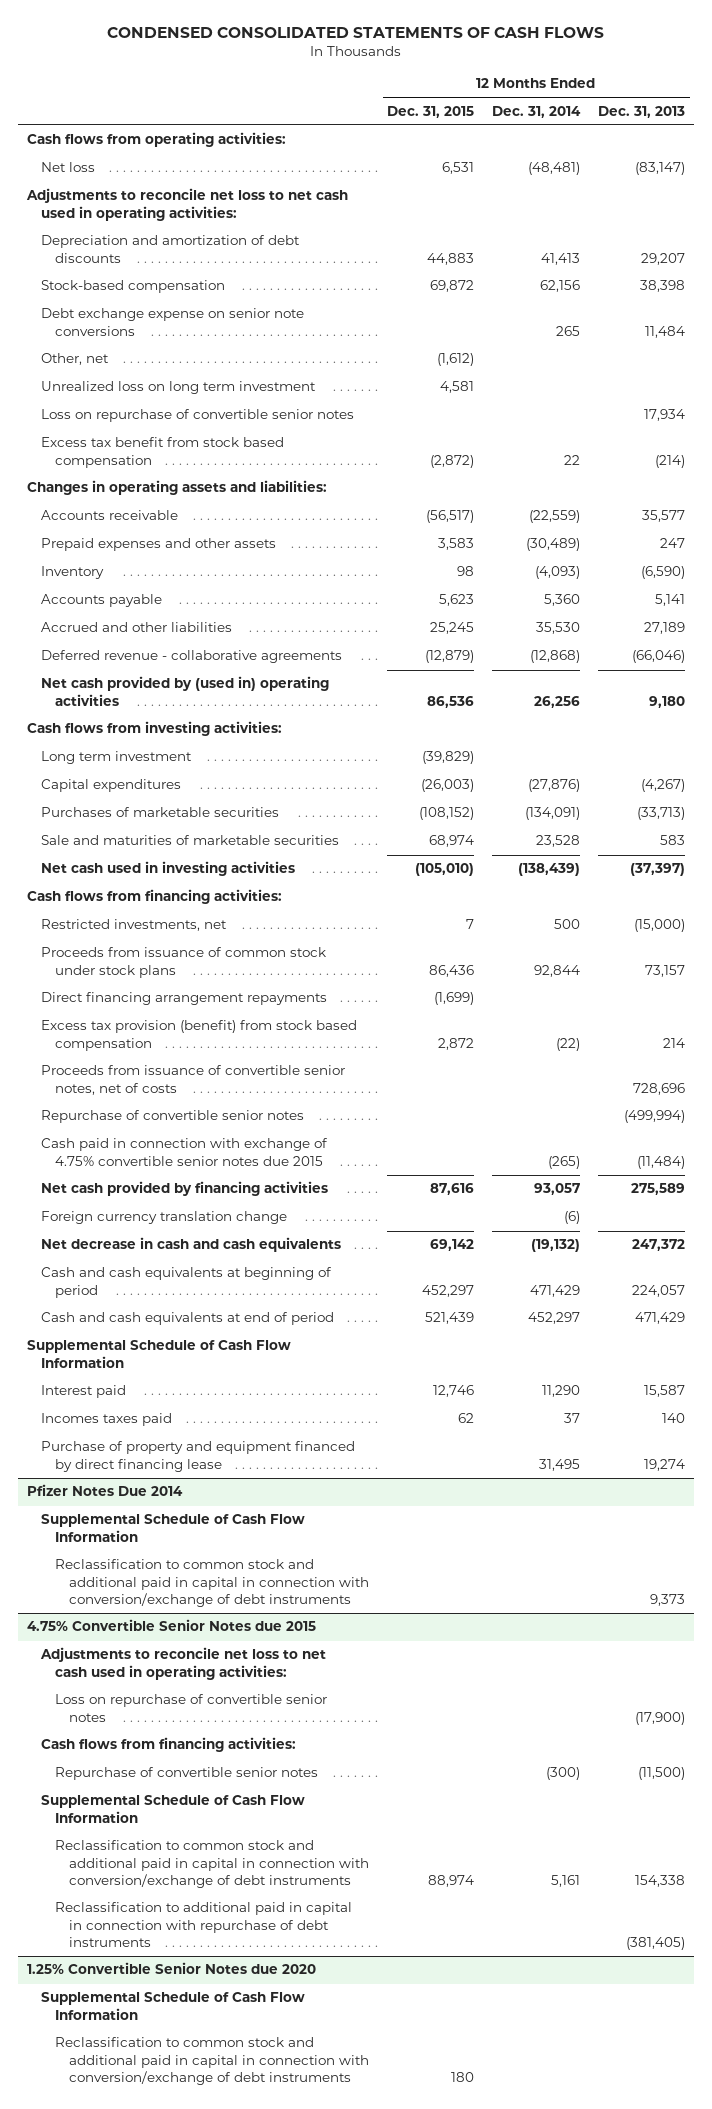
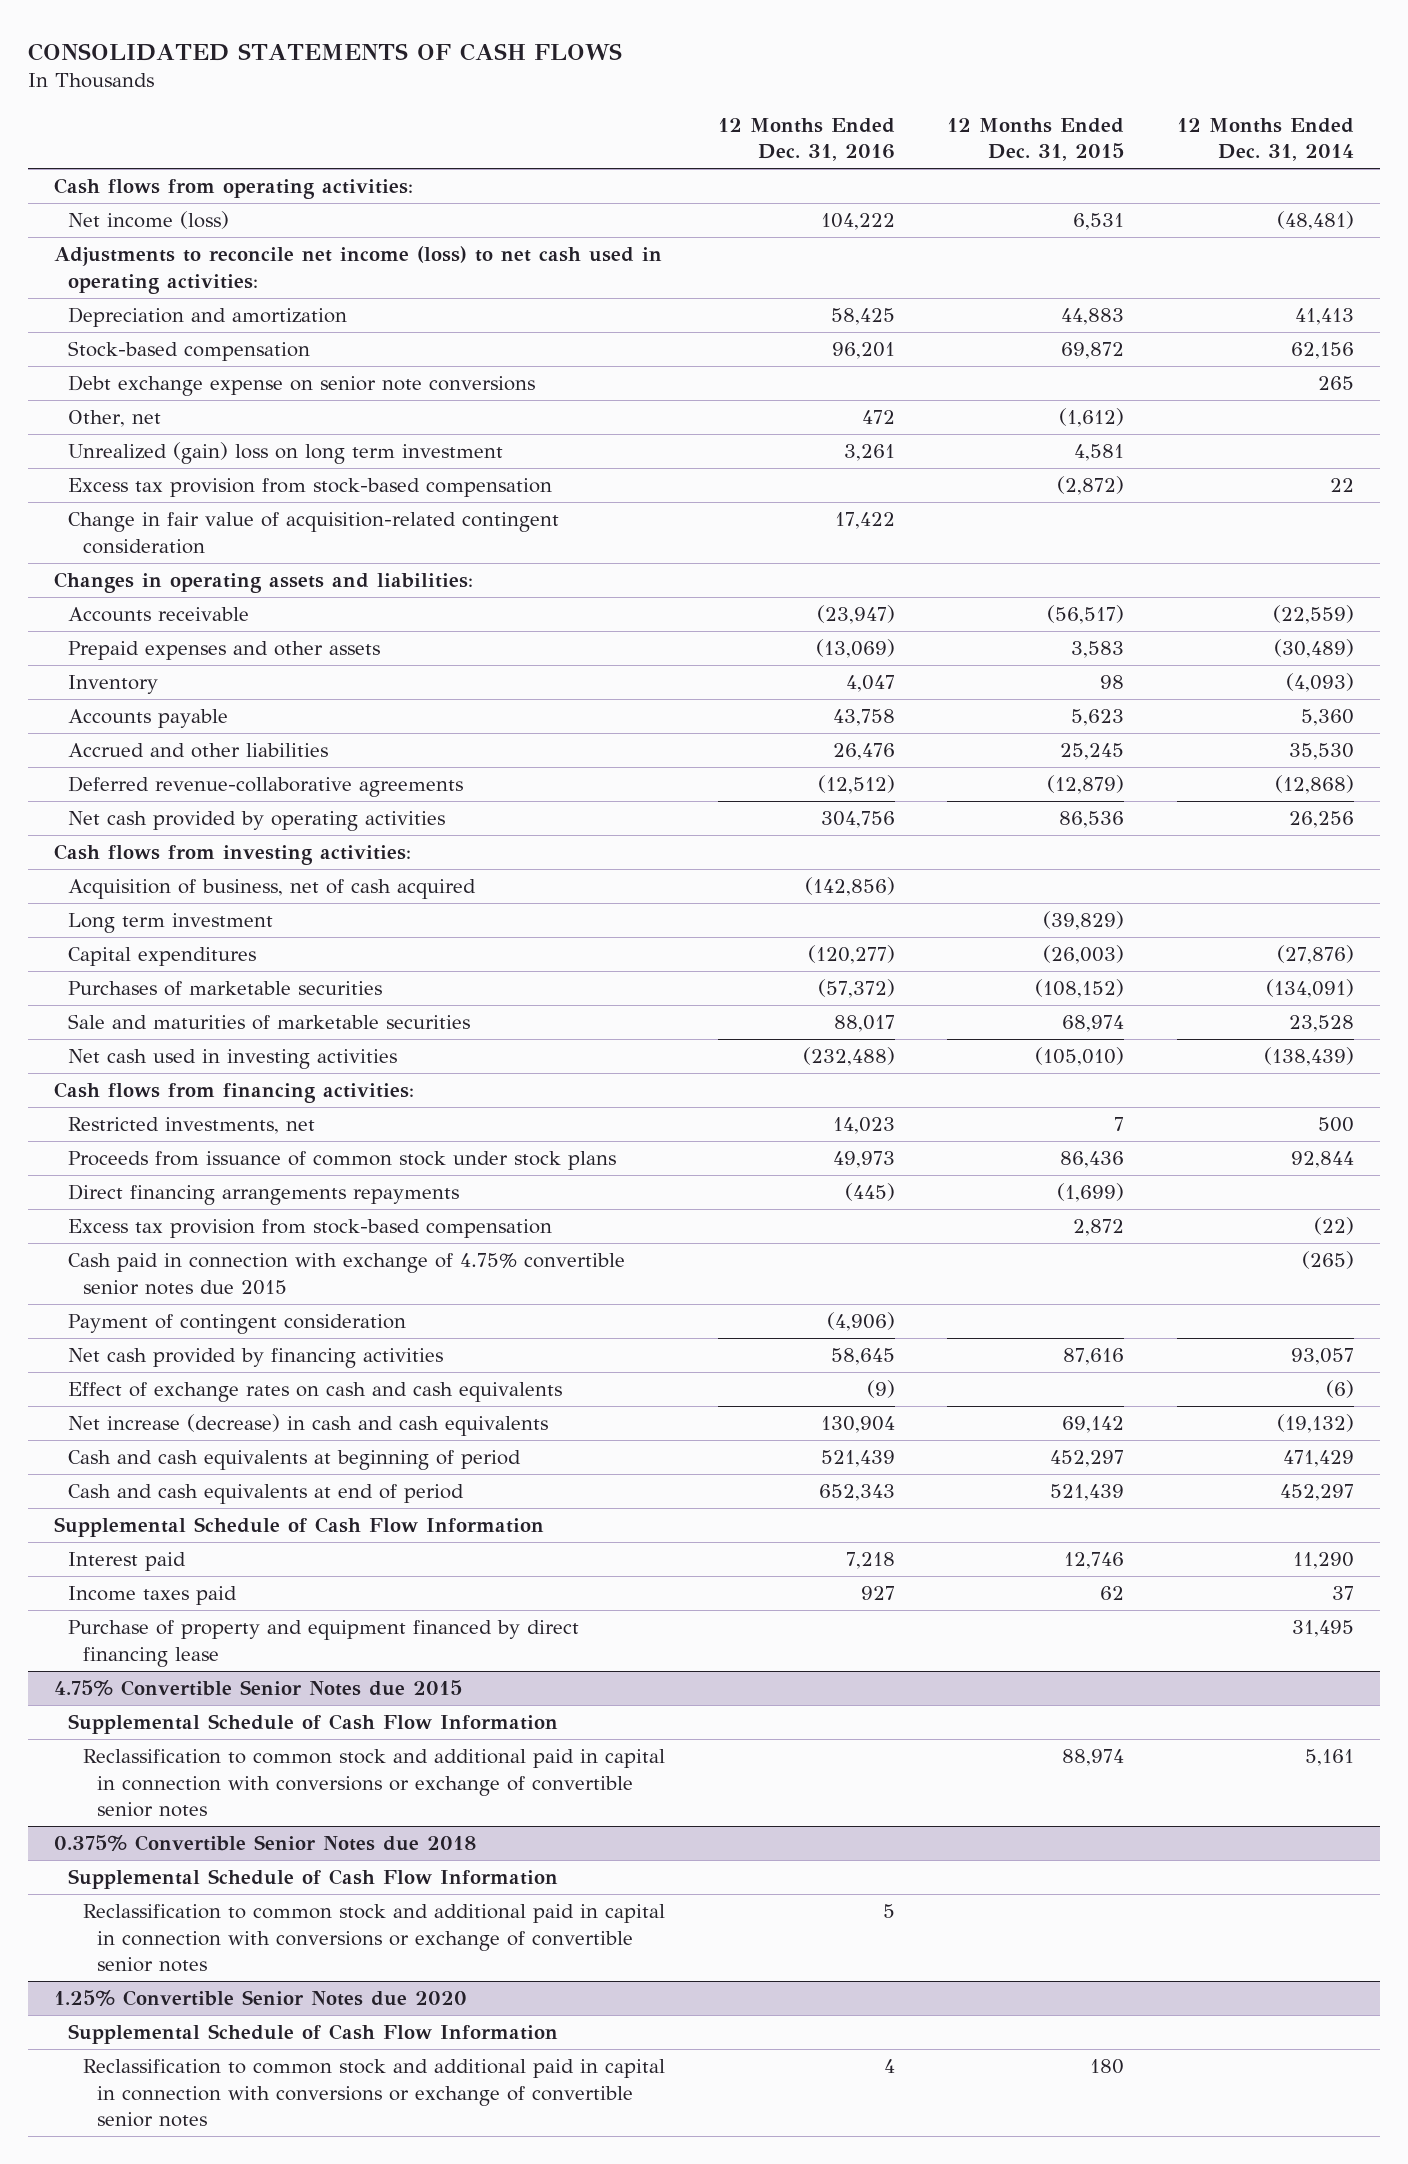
[106,27,604,39] CONDENSED CONSOLIDATED STATEMENTS OF CASH FLOWS -> [27,42,622,61] CONSOLIDATED STATEMENTS OF CASH FLOWS
[598,105,686,118] Dec. 31, 2013 -> none
none -> [717,117,895,162] 12 Months Ended Dec. 31, 2016
[40,162,95,173] Net loss -> [68,211,230,230] Net income (loss)
[25,188,348,221] Adjustments to reconcile net loss to net cash used in operating activities: -> [54,246,663,294] Adjustments to reconcile net income (loss) to net cash used in operating activities:
[40,235,300,263] Depreciation and amortization of debt discounts -> [68,307,348,328] Depreciation and amortization
[40,409,354,423] Loss on repurchase of convertible senior notes -> none
[40,381,316,395] Unrealized loss on long term investment -> [68,442,504,465] Unrealized (gain) loss on long term investment
[40,437,284,468] Excess tax benefit from stock based compensation -> [68,478,553,498] Excess tax provision from stock-based compensation
none -> [68,512,560,554] Change in fair value of acquisition-related contingent consideration
[40,650,342,664] Deferred revenue - collaborative agreements -> [68,776,464,798] Deferred revenue-collaborative agreements
[40,676,329,706] Net cash provided by (used in) operating activities -> [68,811,446,832] Net cash provided by operating activities
none -> [68,879,477,900] Acquisition of business, net of cash acquired
[40,1065,345,1095] Proceeds from issuance of convertible senior notes, net of costs -> none
[40,1110,304,1124] Repurchase of convertible senior notes -> none
[40,992,327,1006] Direct financing arrangement repayments -> [68,1184,460,1206] Direct financing arrangements repayments
[40,1020,357,1051] Excess tax provision (benefit) from stock based compensation -> [68,1219,553,1239] Excess tax provision from stock-based compensation
none -> [68,1314,407,1335] Payment of contingent consideration
[40,1211,287,1225] Foreign currency translation change -> [68,1382,563,1403] Effect of exchange rates on cash and cash equivalents
[40,1237,341,1253] Net decrease in cash and cash equivalents -> [68,1414,549,1437] Net increase (decrease) in cash and cash equivalents
[40,1413,172,1427] Incomes taxes paid -> [68,1586,238,1606] Income taxes paid
[26,1484,183,1497] Pfizer Notes Due 2014 -> none
[40,1514,305,1542] Supplemental Schedule of Cash Flow Information -> none
[55,1559,370,1607] Reclassification to common stock and additional paid in capital in connection with conversion/exchange of debt instruments -> none
[39,1647,326,1680] Adjustments to reconcile net loss to net cash used in operating activities: -> none
[55,1694,328,1722] Loss on repurchase of convertible senior notes -> none
[40,1737,296,1753] Cash flows from financing activities: -> none
[55,1767,319,1781] Repurchase of convertible senior notes -> none
[55,1902,353,1947] Reclassification to additional paid in capital in connection with repurchase of debt instruments -> none
[55,1840,370,1888] Reclassification to common stock and additional paid in capital in connection with conversion/exchange of debt instruments -> [82,1749,665,1818] Reclassification to common stock and additional paid in capital in connection with conversions or exchange of convertible senior notes
none -> [54,1835,477,1852] 0.375% Convertible Senior Notes due 2018
none -> [68,1869,559,1890] Supplemental Schedule of Cash Flow Information
none -> [82,1904,665,1973] Reclassification to common stock and additional paid in capital in connection with conversions or exchange of convertible senior notes
[55,2037,370,2085] Reclassification to common stock and additional paid in capital in connection with conversion/exchange of debt instruments -> [82,2059,665,2128] Reclassification to common stock and additional paid in capital in connection with conversions or exchange of convertible senior notes

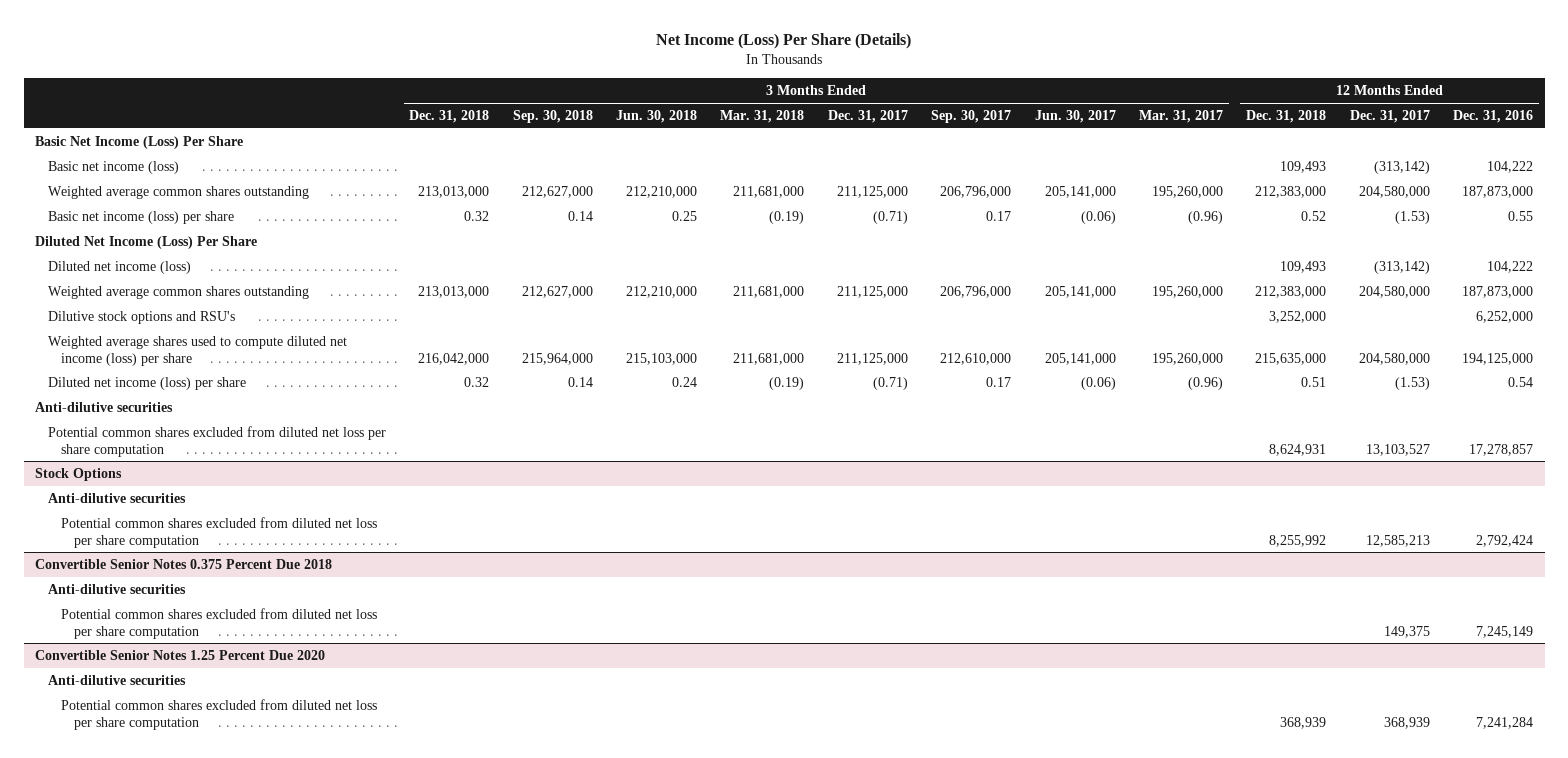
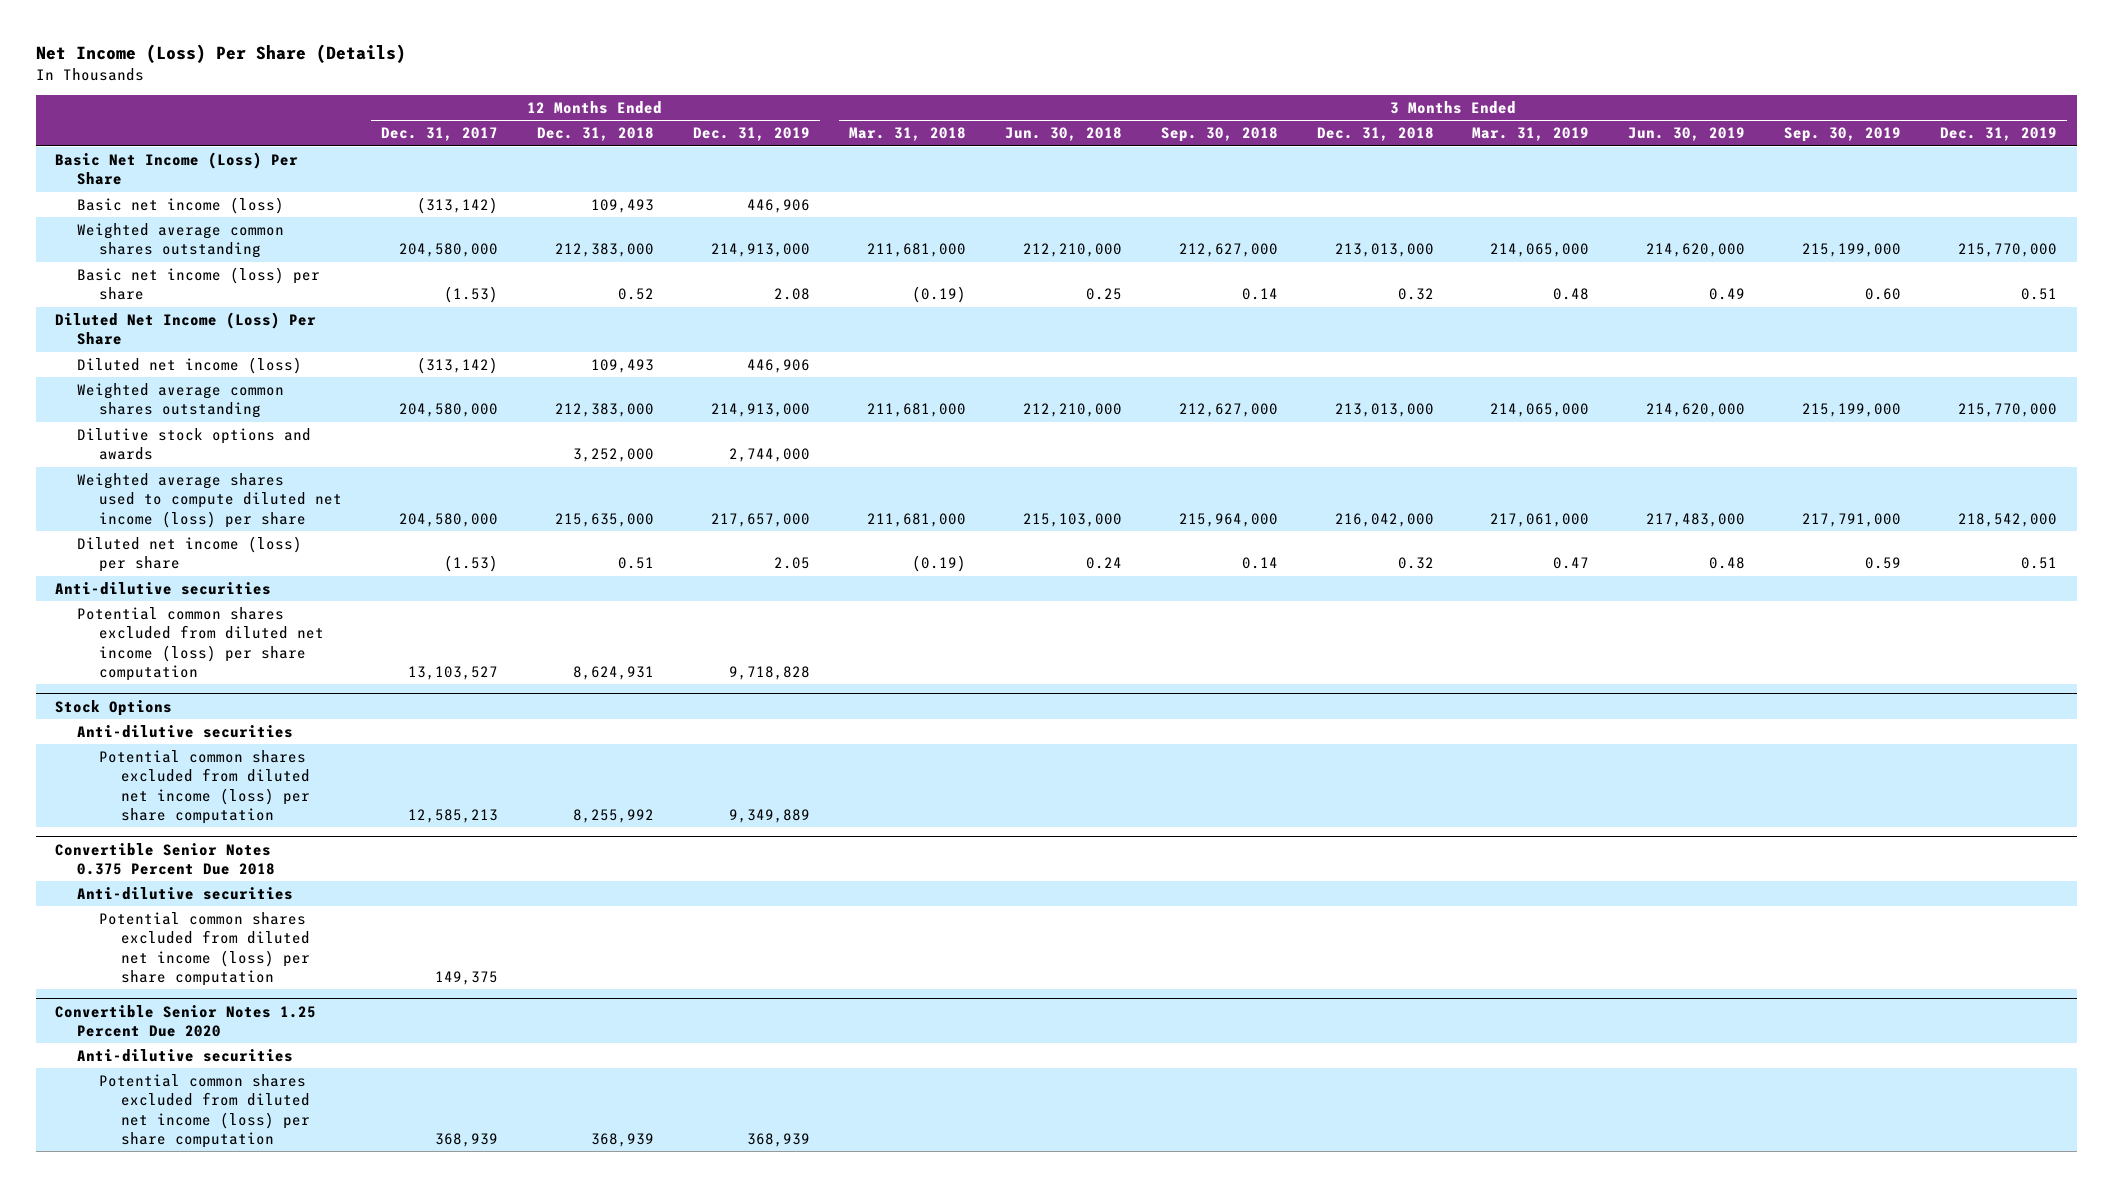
[827,110,908,124] Dec. 31, 2017 -> none
[931,110,1012,124] Sep. 30, 2017 -> none
[1034,110,1116,124] Jun. 30, 2017 -> none
[1138,110,1223,124] Mar. 31, 2017 -> none
[1452,110,1533,124] Dec. 31, 2016 -> none
none -> [692,127,810,142] Dec. 31, 2019
none -> [1472,127,1590,142] Mar. 31, 2019
none -> [1628,127,1746,142] Jun. 30, 2019
none -> [1784,127,1902,143] Sep. 30, 2019
none -> [1940,127,2058,142] Dec. 31, 2019
[48,310,236,324] Dilutive stock options and RSU's -> [76,428,311,461] Dilutive stock options and awards
[48,425,387,457] Potential common shares excluded from diluted net loss per share computation -> [76,607,325,682] Potential common shares excluded from diluted net income (loss) per share computation
[60,516,377,548] Potential common shares excluded from diluted net loss per share computation -> [99,750,311,825] Potential common shares excluded from diluted net income (loss) per share computation
[60,607,377,639] Potential common shares excluded from diluted net loss per share computation -> [99,912,311,987] Potential common shares excluded from diluted net income (loss) per share computation
[60,698,377,730] Potential common shares excluded from diluted net loss per share computation -> [99,1074,311,1149] Potential common shares excluded from diluted net income (loss) per share computation

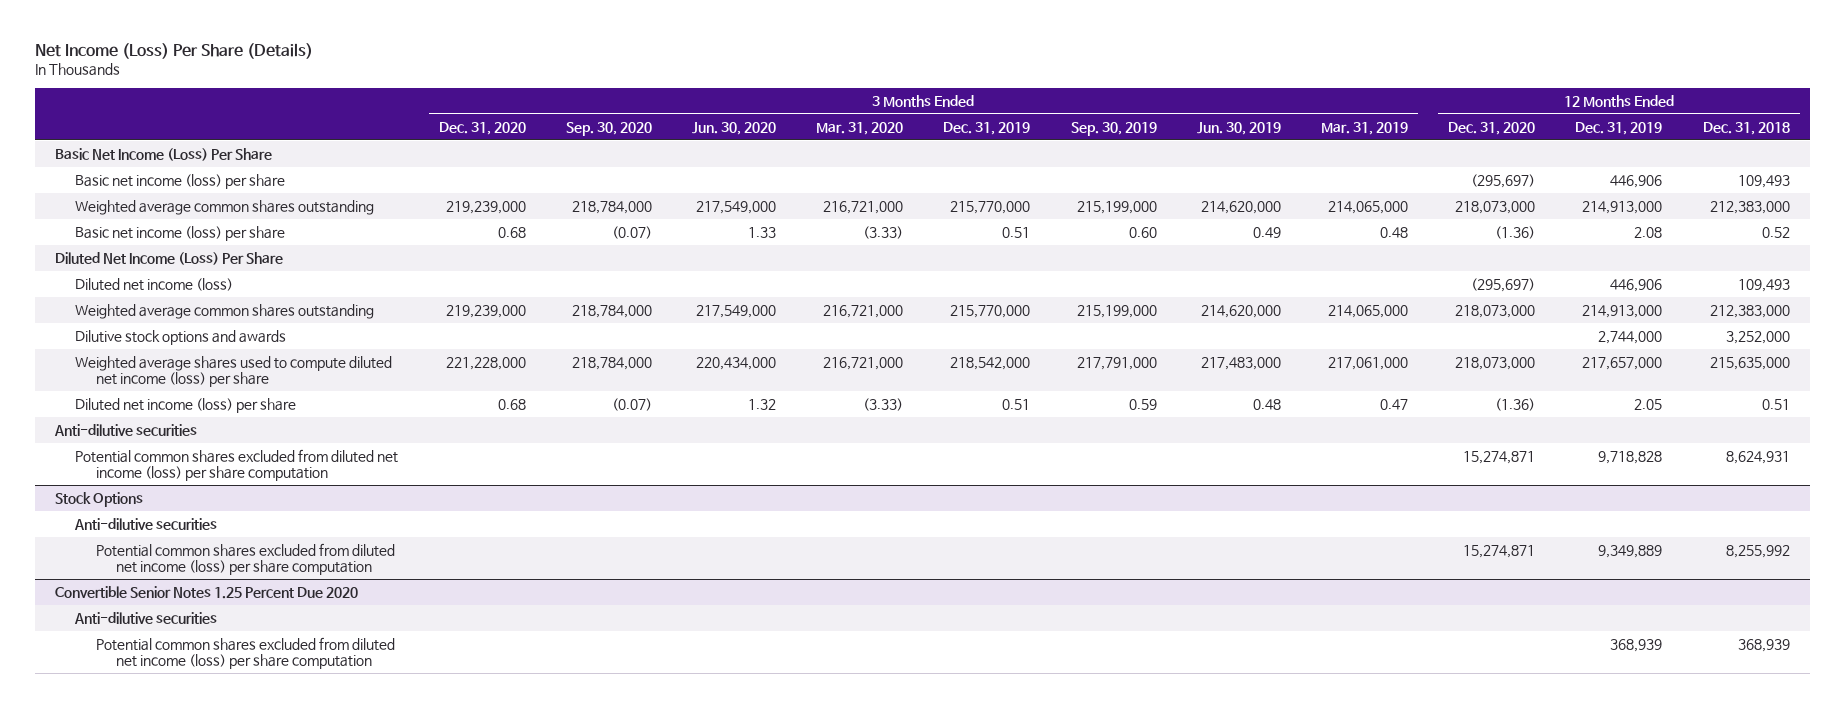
[380,127,498,142] Dec. 31, 2017 -> none
[848,127,966,142] Mar. 31, 2018 -> none
[1004,127,1122,142] Jun. 30, 2018 -> none
[1160,127,1278,143] Sep. 30, 2018 -> none
[1316,127,1434,142] Dec. 31, 2018 -> none
none -> [438,121,526,135] Dec. 31, 2020
none -> [565,121,652,136] Sep. 30, 2020
none -> [692,121,777,135] Jun. 30, 2020
none -> [816,121,904,135] Mar. 31, 2020
none -> [1448,121,1536,135] Dec. 31, 2020
[76,197,284,215] Basic net income (loss) -> [75,173,286,189] Basic net income (loss) per share
[54,842,275,876] Convertible Senior Notes 0.375 Percent Due 2018 -> none
[76,887,293,901] Anti-dilutive securities -> none
[99,912,311,987] Potential common shares excluded from diluted net income (loss) per share computation -> none

